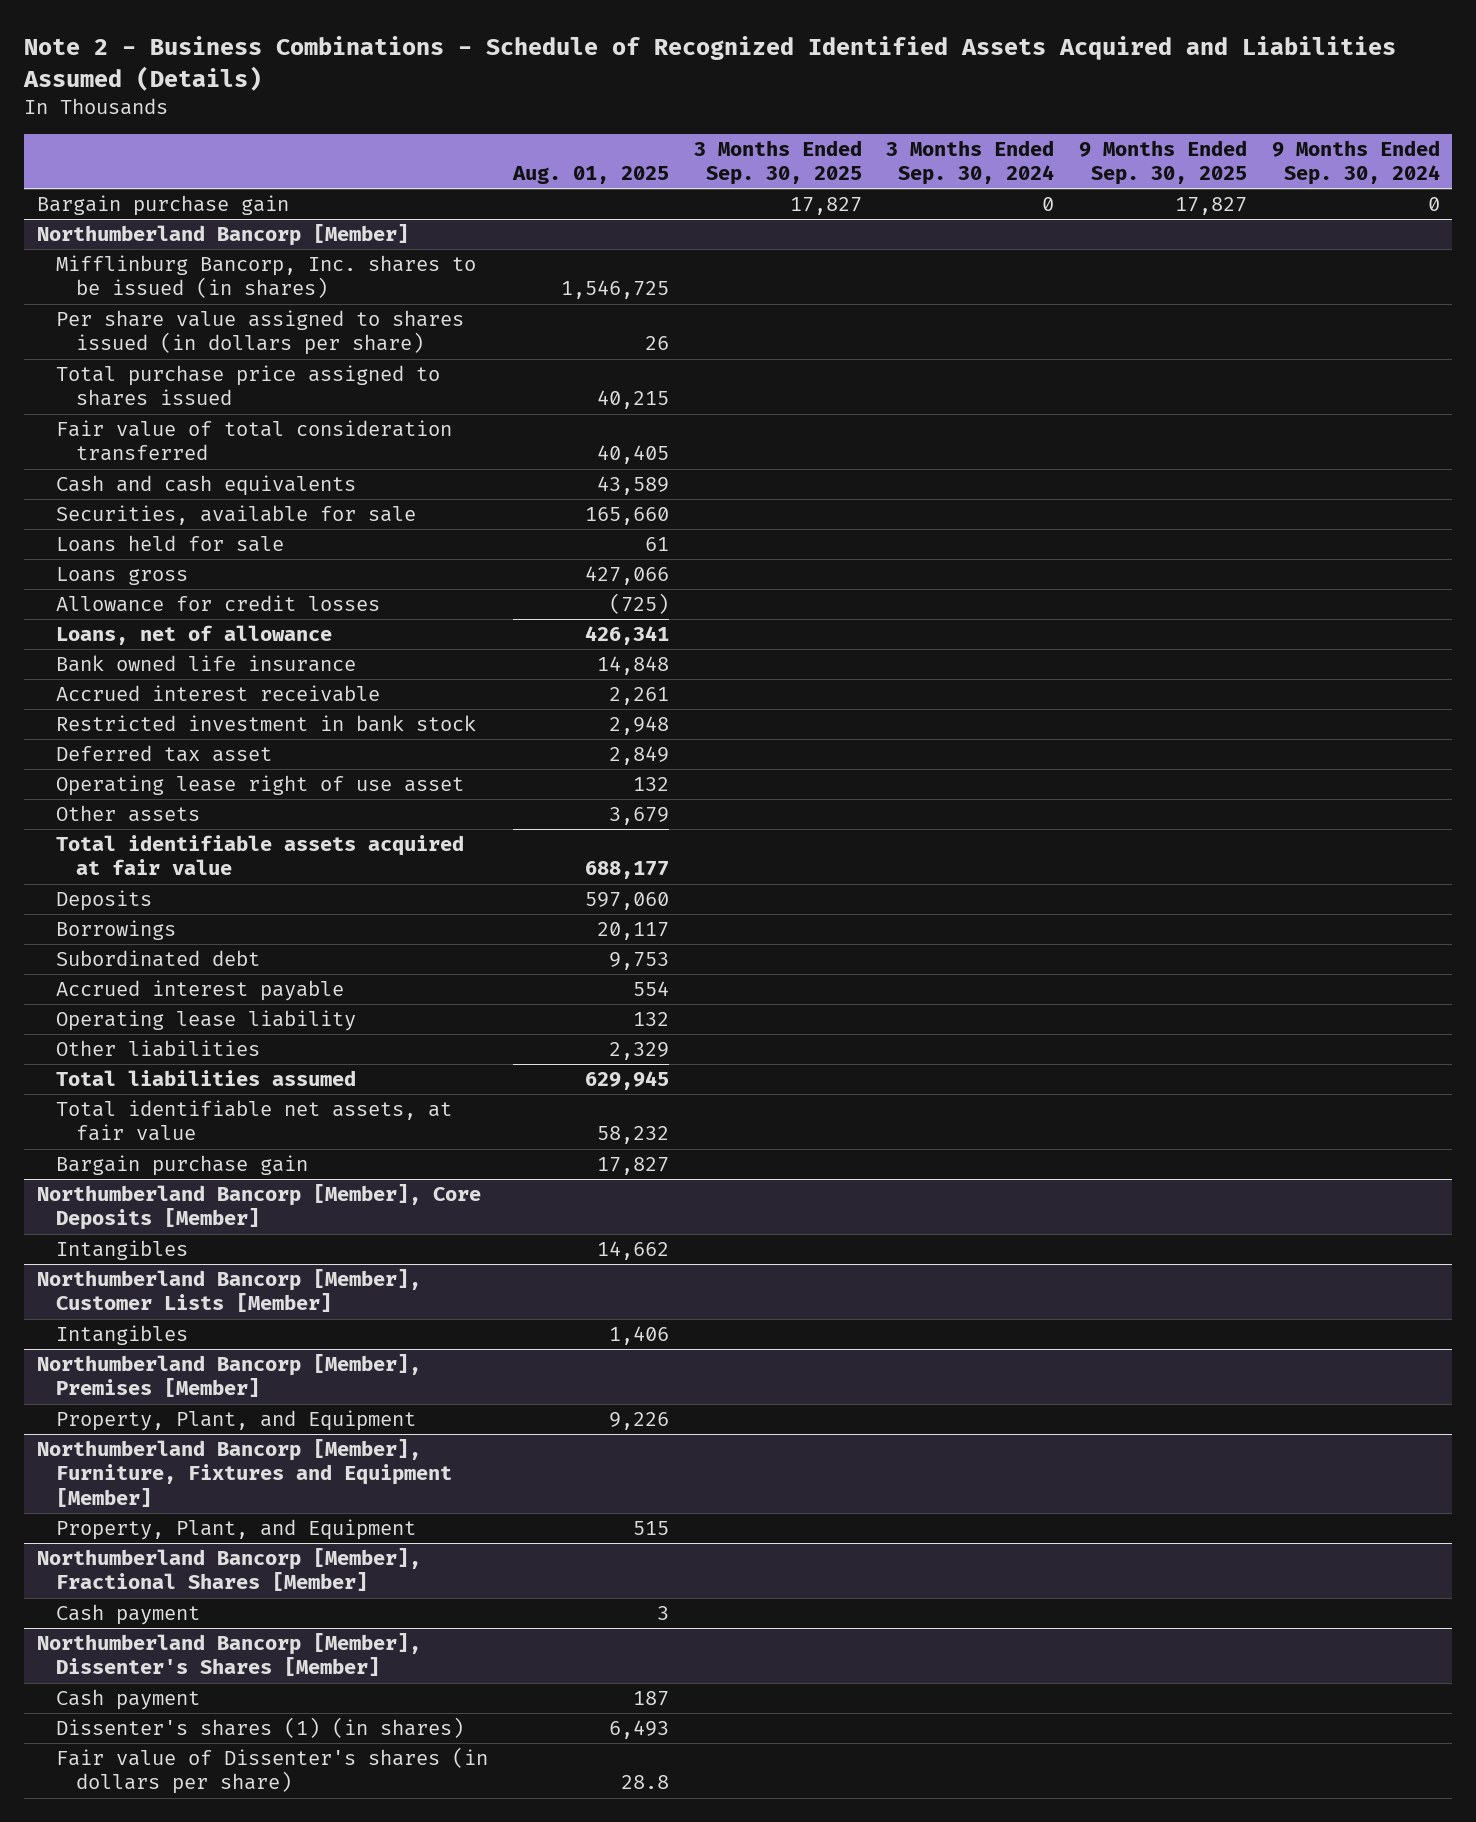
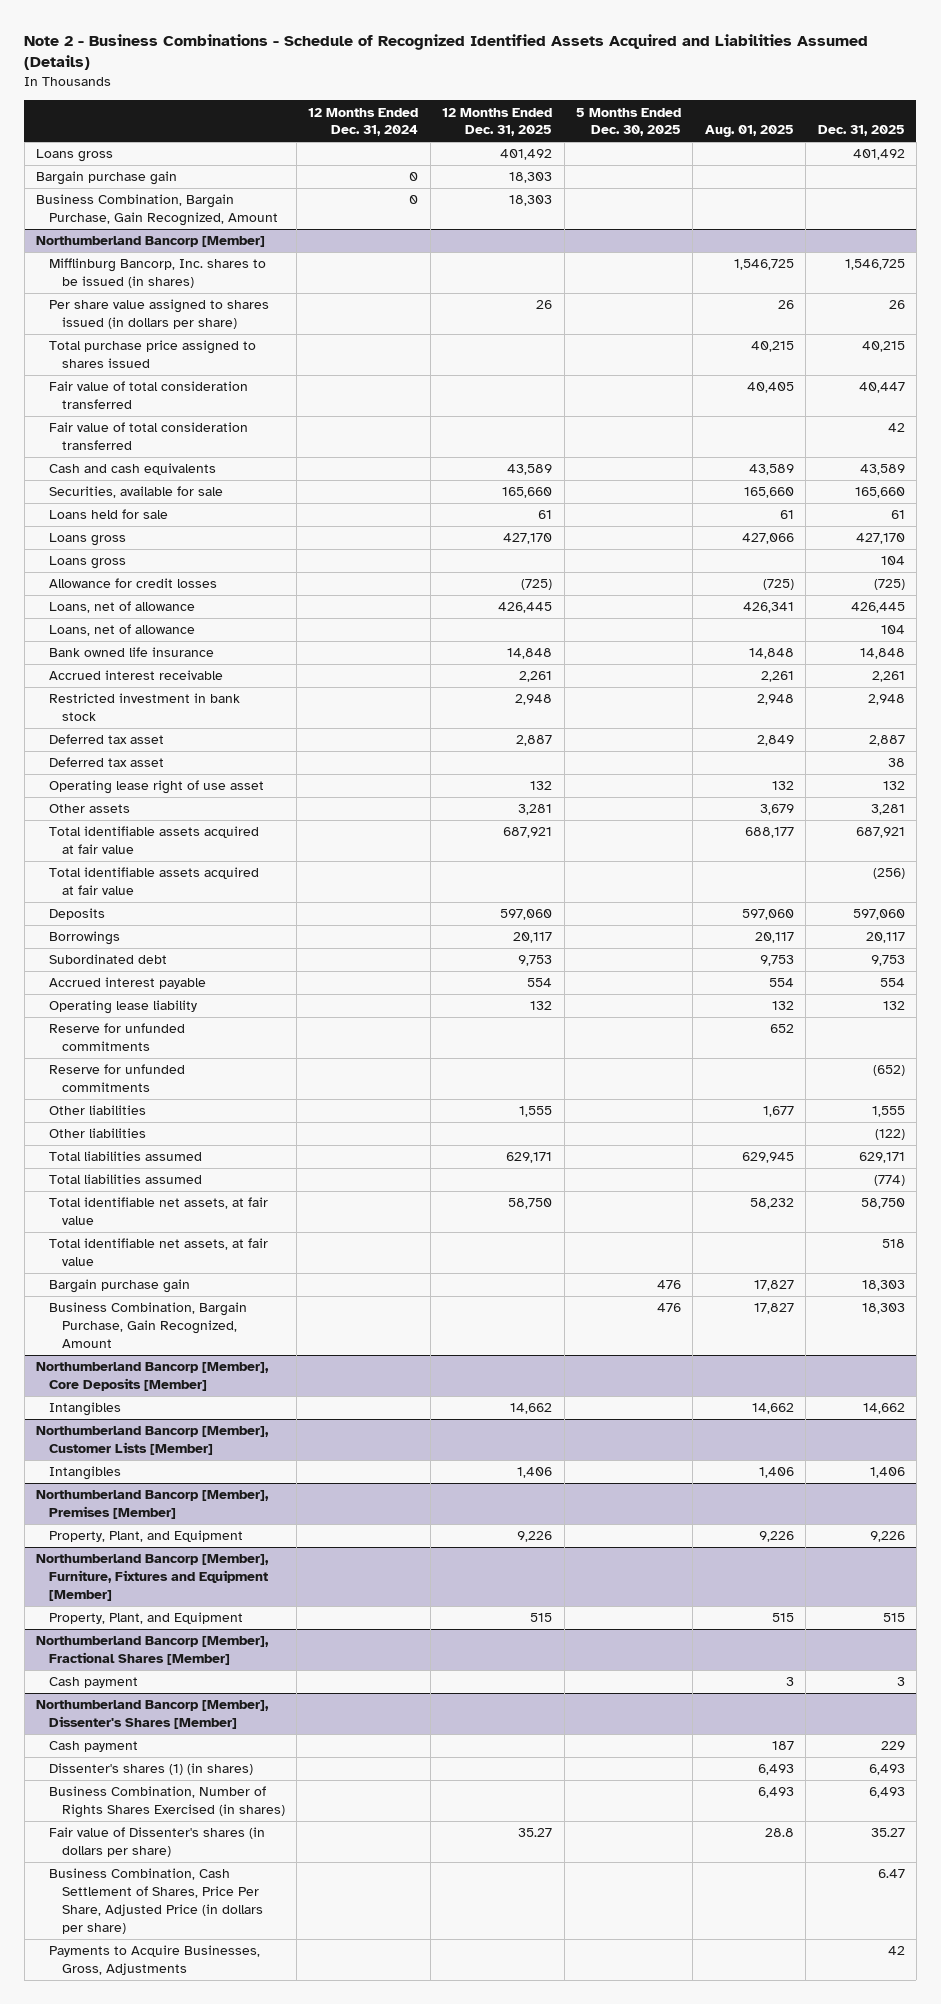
[693,139,862,186] 3 Months Ended Sep. 30, 2025 -> none
[886,139,1055,186] 3 Months Ended Sep. 30, 2024 -> none
[1078,139,1247,186] 9 Months Ended Sep. 30, 2025 -> none
[1271,139,1440,186] 9 Months Ended Sep. 30, 2024 -> none
none -> [308,107,419,137] 12 Months Ended Dec. 31, 2024
none -> [442,107,553,137] 12 Months Ended Dec. 31, 2025
none -> [575,107,681,137] 5 Months Ended Dec. 30, 2025
none -> [817,125,905,137] Dec. 31, 2025
none -> [35,149,113,163] Loans gross
none -> [35,194,278,227] Business Combination, Bargain Purchase, Gain Recognized, Amount
none -> [48,422,248,451] Fair value of total consideration transferred
none -> [48,556,126,570] Loans gross
none -> [48,624,195,637] Loans, net of allowance
none -> [48,757,164,768] Deferred tax asset
none -> [48,867,259,896] Total identifiable assets acquired at fair value
none -> [48,1023,185,1052] Reserve for unfunded commitments
none -> [48,1064,185,1093] Reserve for unfunded commitments
[608,1042,669,1061] 2,329 -> [762,1106,794,1118] 1,677
none -> [48,1128,146,1139] Other liabilities
none -> [48,1174,202,1185] Total liabilities assumed
none -> [48,1238,268,1267] Total identifiable net assets, at fair value
none -> [48,1302,247,1348] Business Combination, Bargain Purchase, Gain Recognized, Amount
none -> [48,1786,285,1819] Business Combination, Number of Rights Shares Exercised (in shares)
none -> [48,1868,263,1934] Business Combination, Cash Settlement of Shares, Price Per Share, Adjusted Price (in dollars per share)
none -> [48,1945,260,1976] Payments to Acquire Businesses, Gross, Adjustments

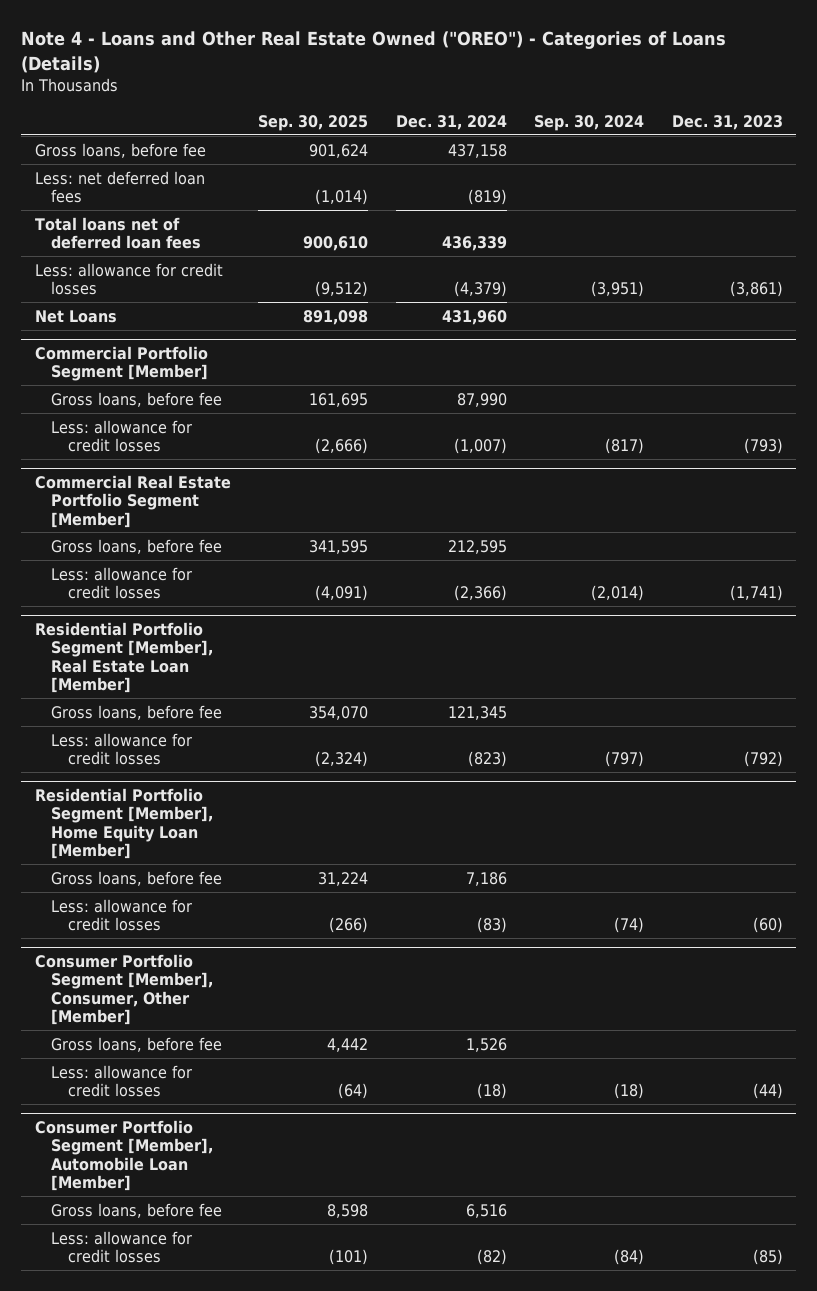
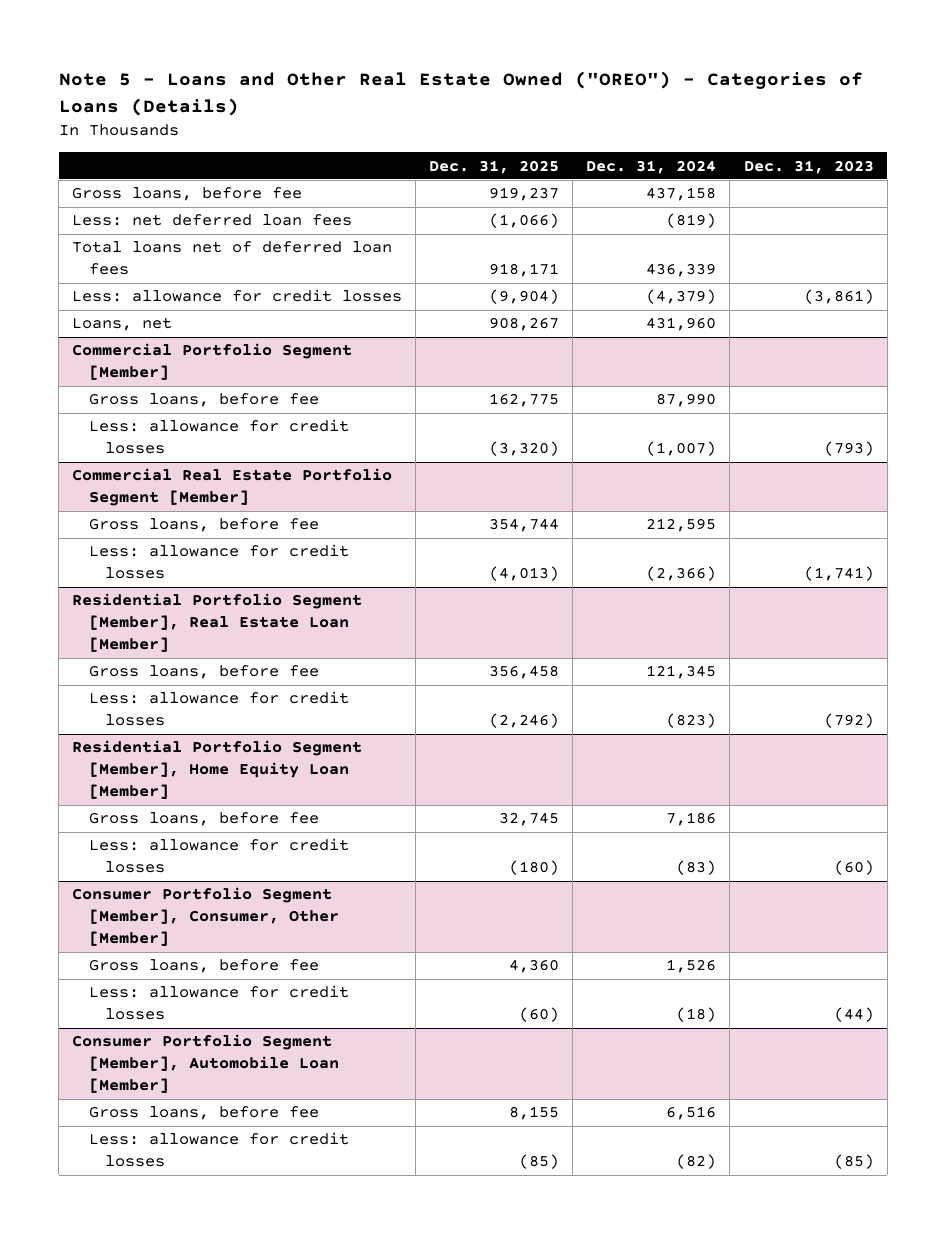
[20,31,726,74] Note 4 - Loans and Other Real Estate Owned ("OREO") - Categories of Loans (Details) -> [58,71,863,116] Note 5 - Loans and Other Real Estate Owned ("OREO") - Categories of Loans (Details)
[258,114,369,131] Sep. 30, 2025 -> none
[534,114,645,131] Sep. 30, 2024 -> none
none -> [429,159,560,174] Dec. 31, 2025
[34,309,117,323] Net Loans -> [72,317,173,332] Loans, net

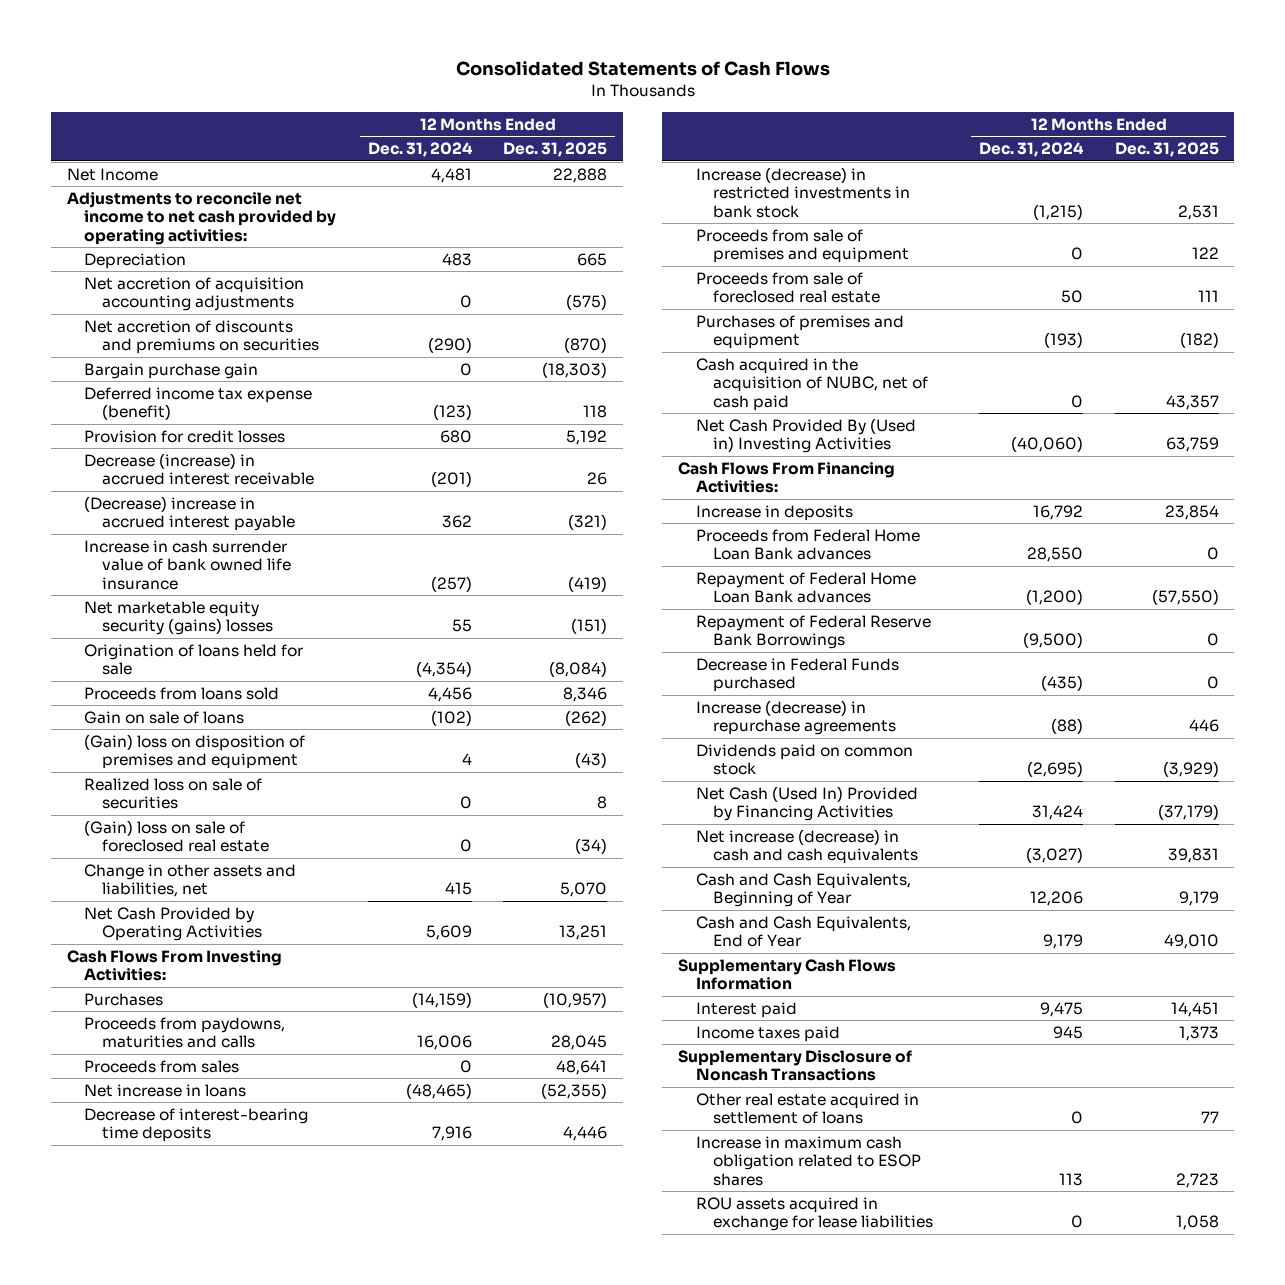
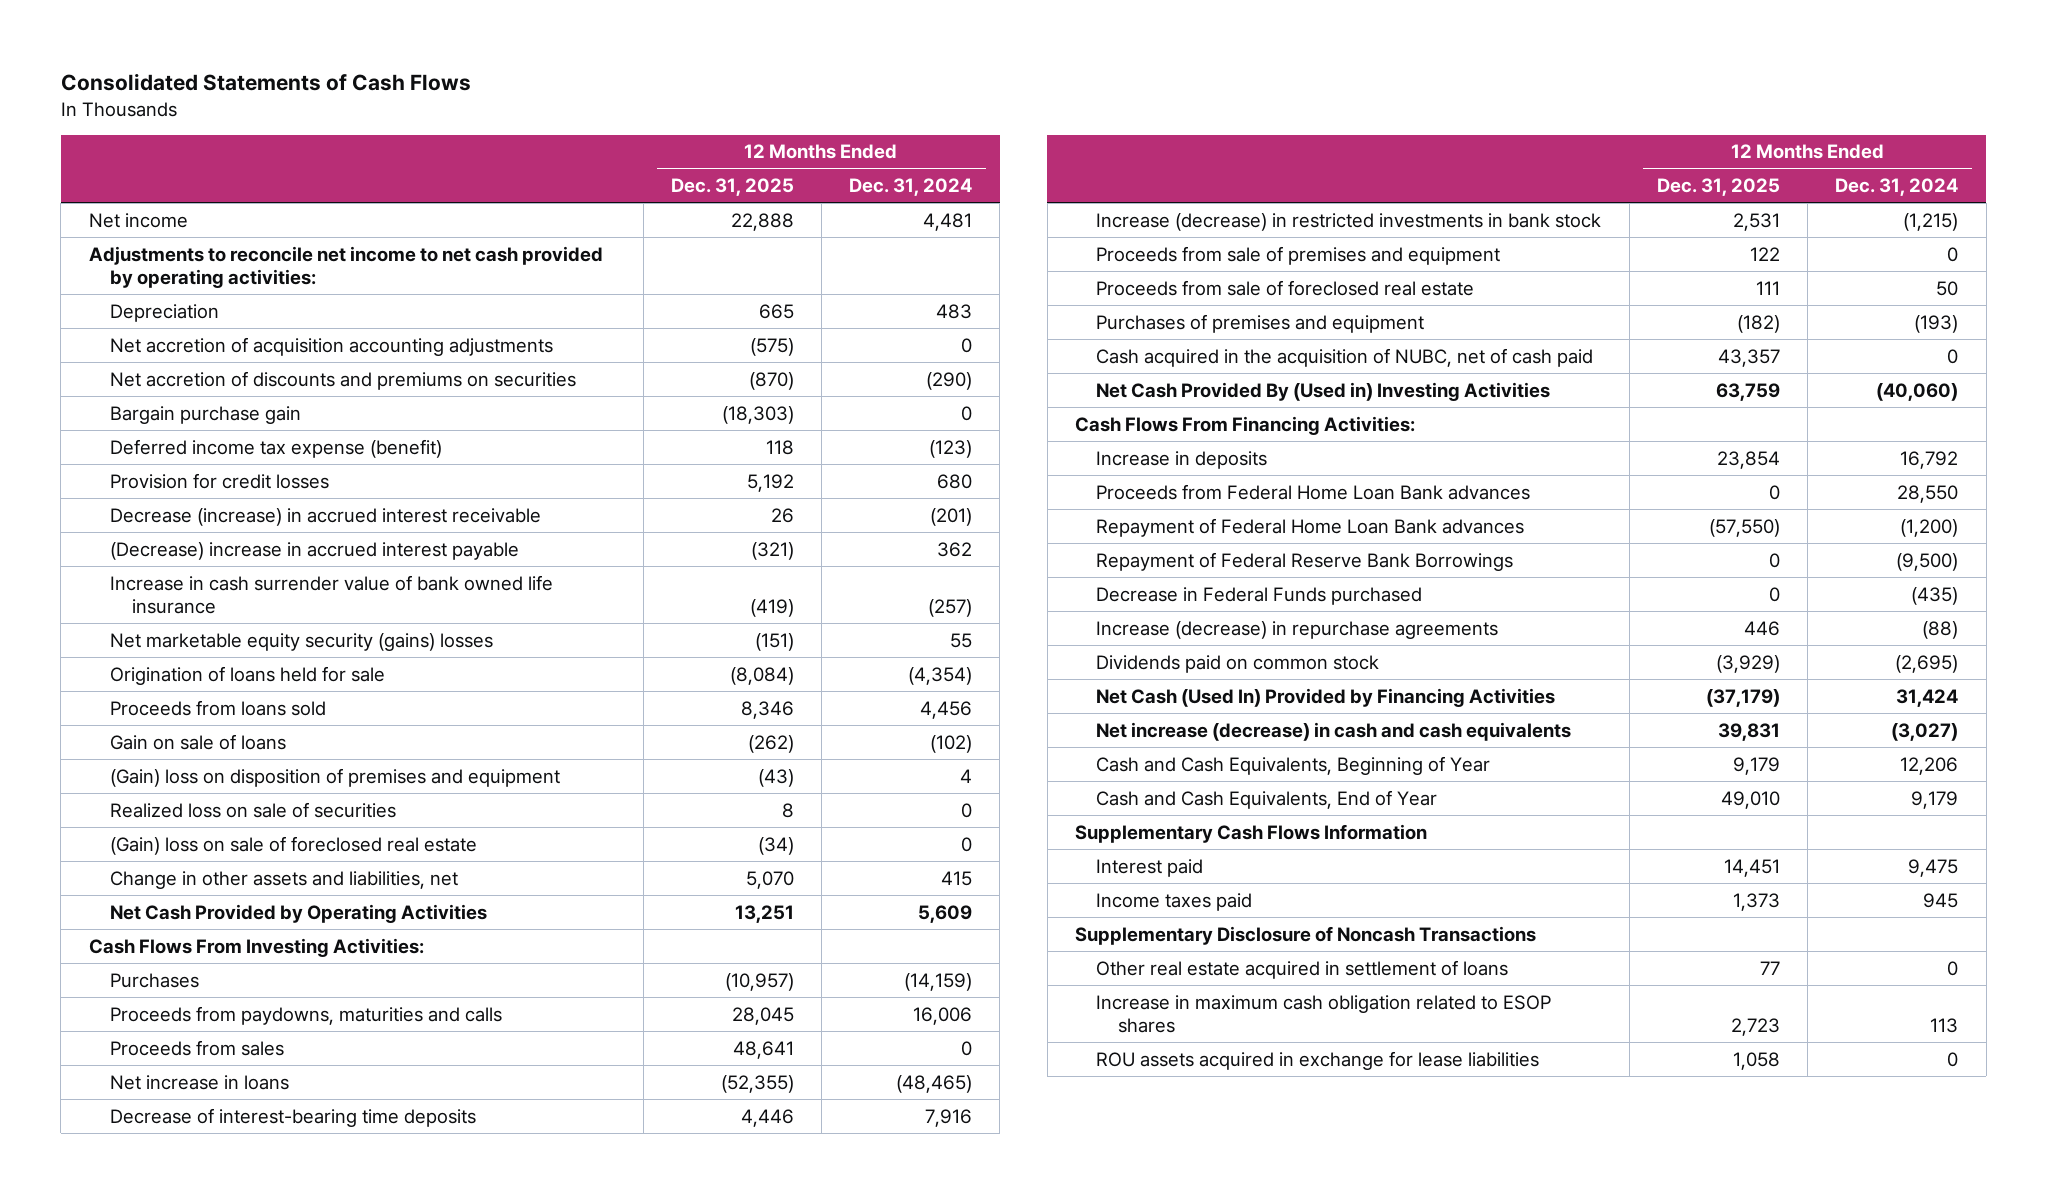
[66,167,158,181] Net Income -> [88,212,188,228] Net income

